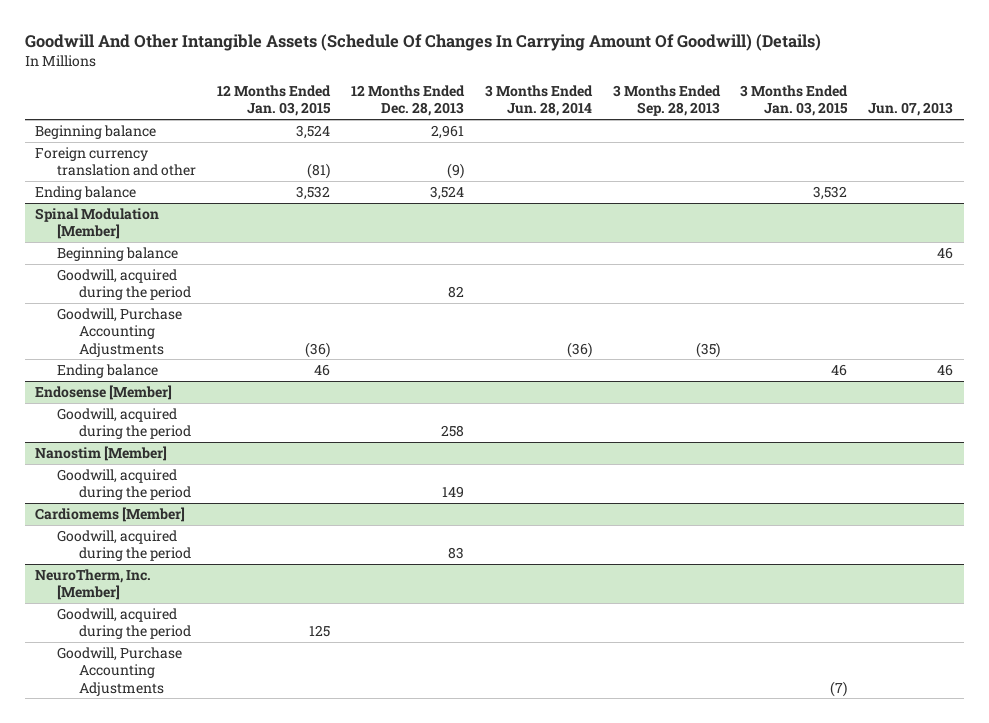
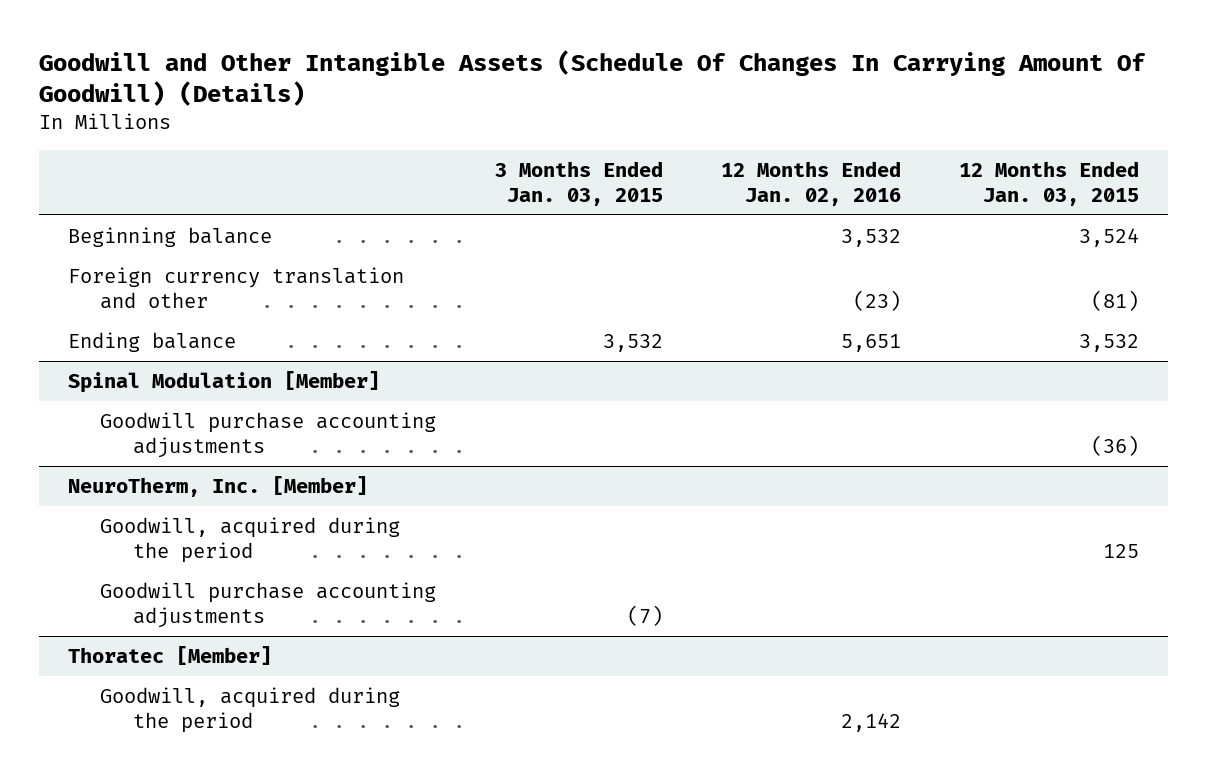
[24,33,821,51] Goodwill And Other Intangible Assets (Schedule Of Changes In Carrying Amount Of Goodwill) (Details) -> [39,49,1147,107] Goodwill and Other Intangible Assets (Schedule Of Changes In Carrying Amount Of Goodwill) (Details)
[350,85,465,117] 12 Months Ended Dec. 28, 2013 -> none
[484,85,593,117] 3 Months Ended Jun. 28, 2014 -> none
[612,85,721,117] 3 Months Ended Sep. 28, 2013 -> none
[868,102,954,117] Jun. 07, 2013 -> none
none -> [720,160,901,206] 12 Months Ended Jan. 02, 2016
[57,246,179,261] Beginning balance -> none
[57,268,192,301] Goodwill, acquired during the period -> none
[57,363,159,378] Ending balance -> none
[35,384,173,400] Endosense [Member] -> none
[57,407,192,440] Goodwill, acquired during the period -> none
[35,445,168,461] Nanostim [Member] -> none
[57,468,192,501] Goodwill, acquired during the period -> none
[35,506,186,522] Cardiomems [Member] -> none
[57,529,192,562] Goodwill, acquired during the period -> none
[57,307,183,357] Goodwill, Purchase Accounting Adjustments -> [100,412,437,459] Goodwill purchase accounting adjustments
[57,646,183,696] Goodwill, Purchase Accounting Adjustments -> [100,582,437,629] Goodwill purchase accounting adjustments
none -> [68,646,273,666] Thoratec [Member]
none -> [100,687,401,734] Goodwill, acquired during the period

